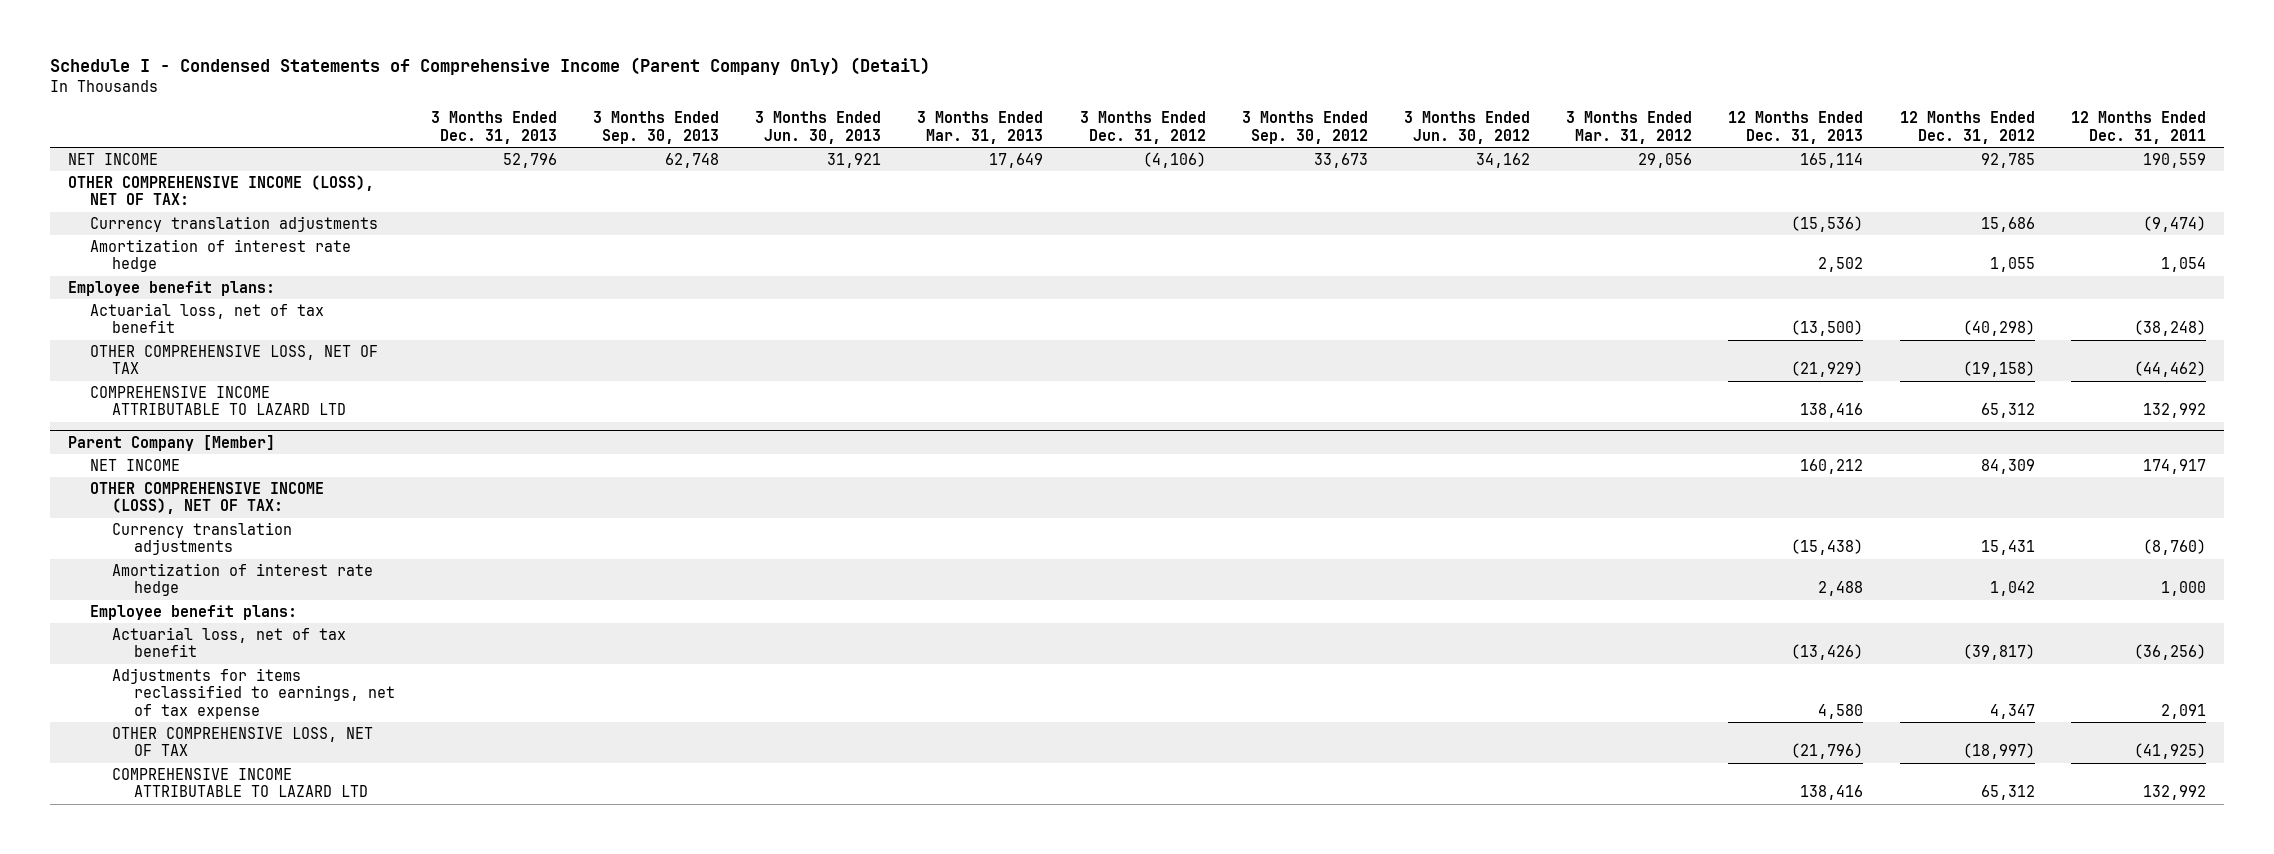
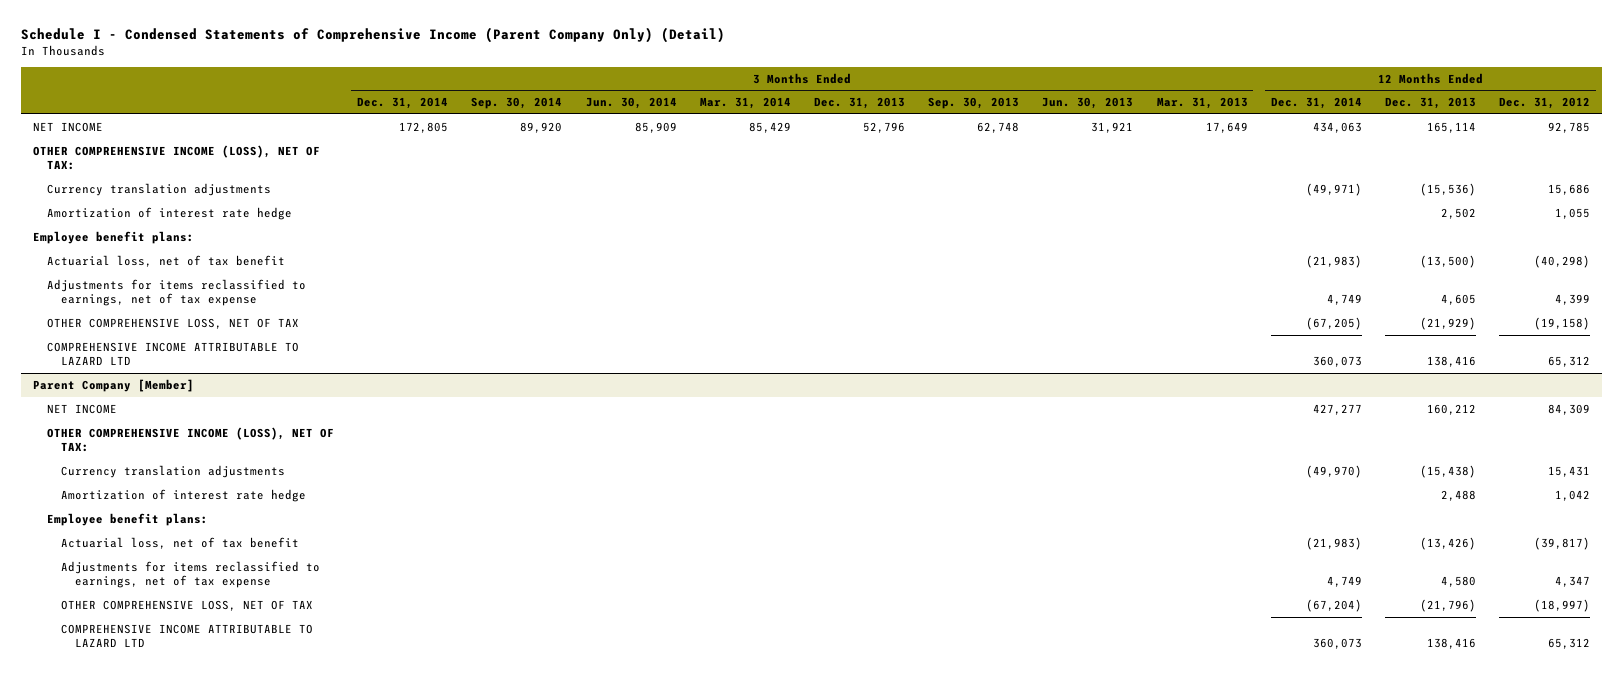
[1079,111,1206,145] 3 Months Ended Dec. 31, 2012 -> none
[1241,111,1368,145] 3 Months Ended Sep. 30, 2012 -> none
[1404,111,1531,145] 3 Months Ended Jun. 30, 2012 -> none
[1566,111,1693,145] 3 Months Ended Mar. 31, 2012 -> none
[2070,111,2206,145] 12 Months Ended Dec. 31, 2011 -> none
none -> [357,97,449,110] Dec. 31, 2014
none -> [471,97,563,110] Sep. 30, 2014
none -> [585,97,677,110] Jun. 30, 2014
none -> [699,97,791,110] Mar. 31, 2014
none -> [1270,97,1362,110] Dec. 31, 2014
none -> [46,278,306,307] Adjustments for items reclassified to earnings, net of tax expense

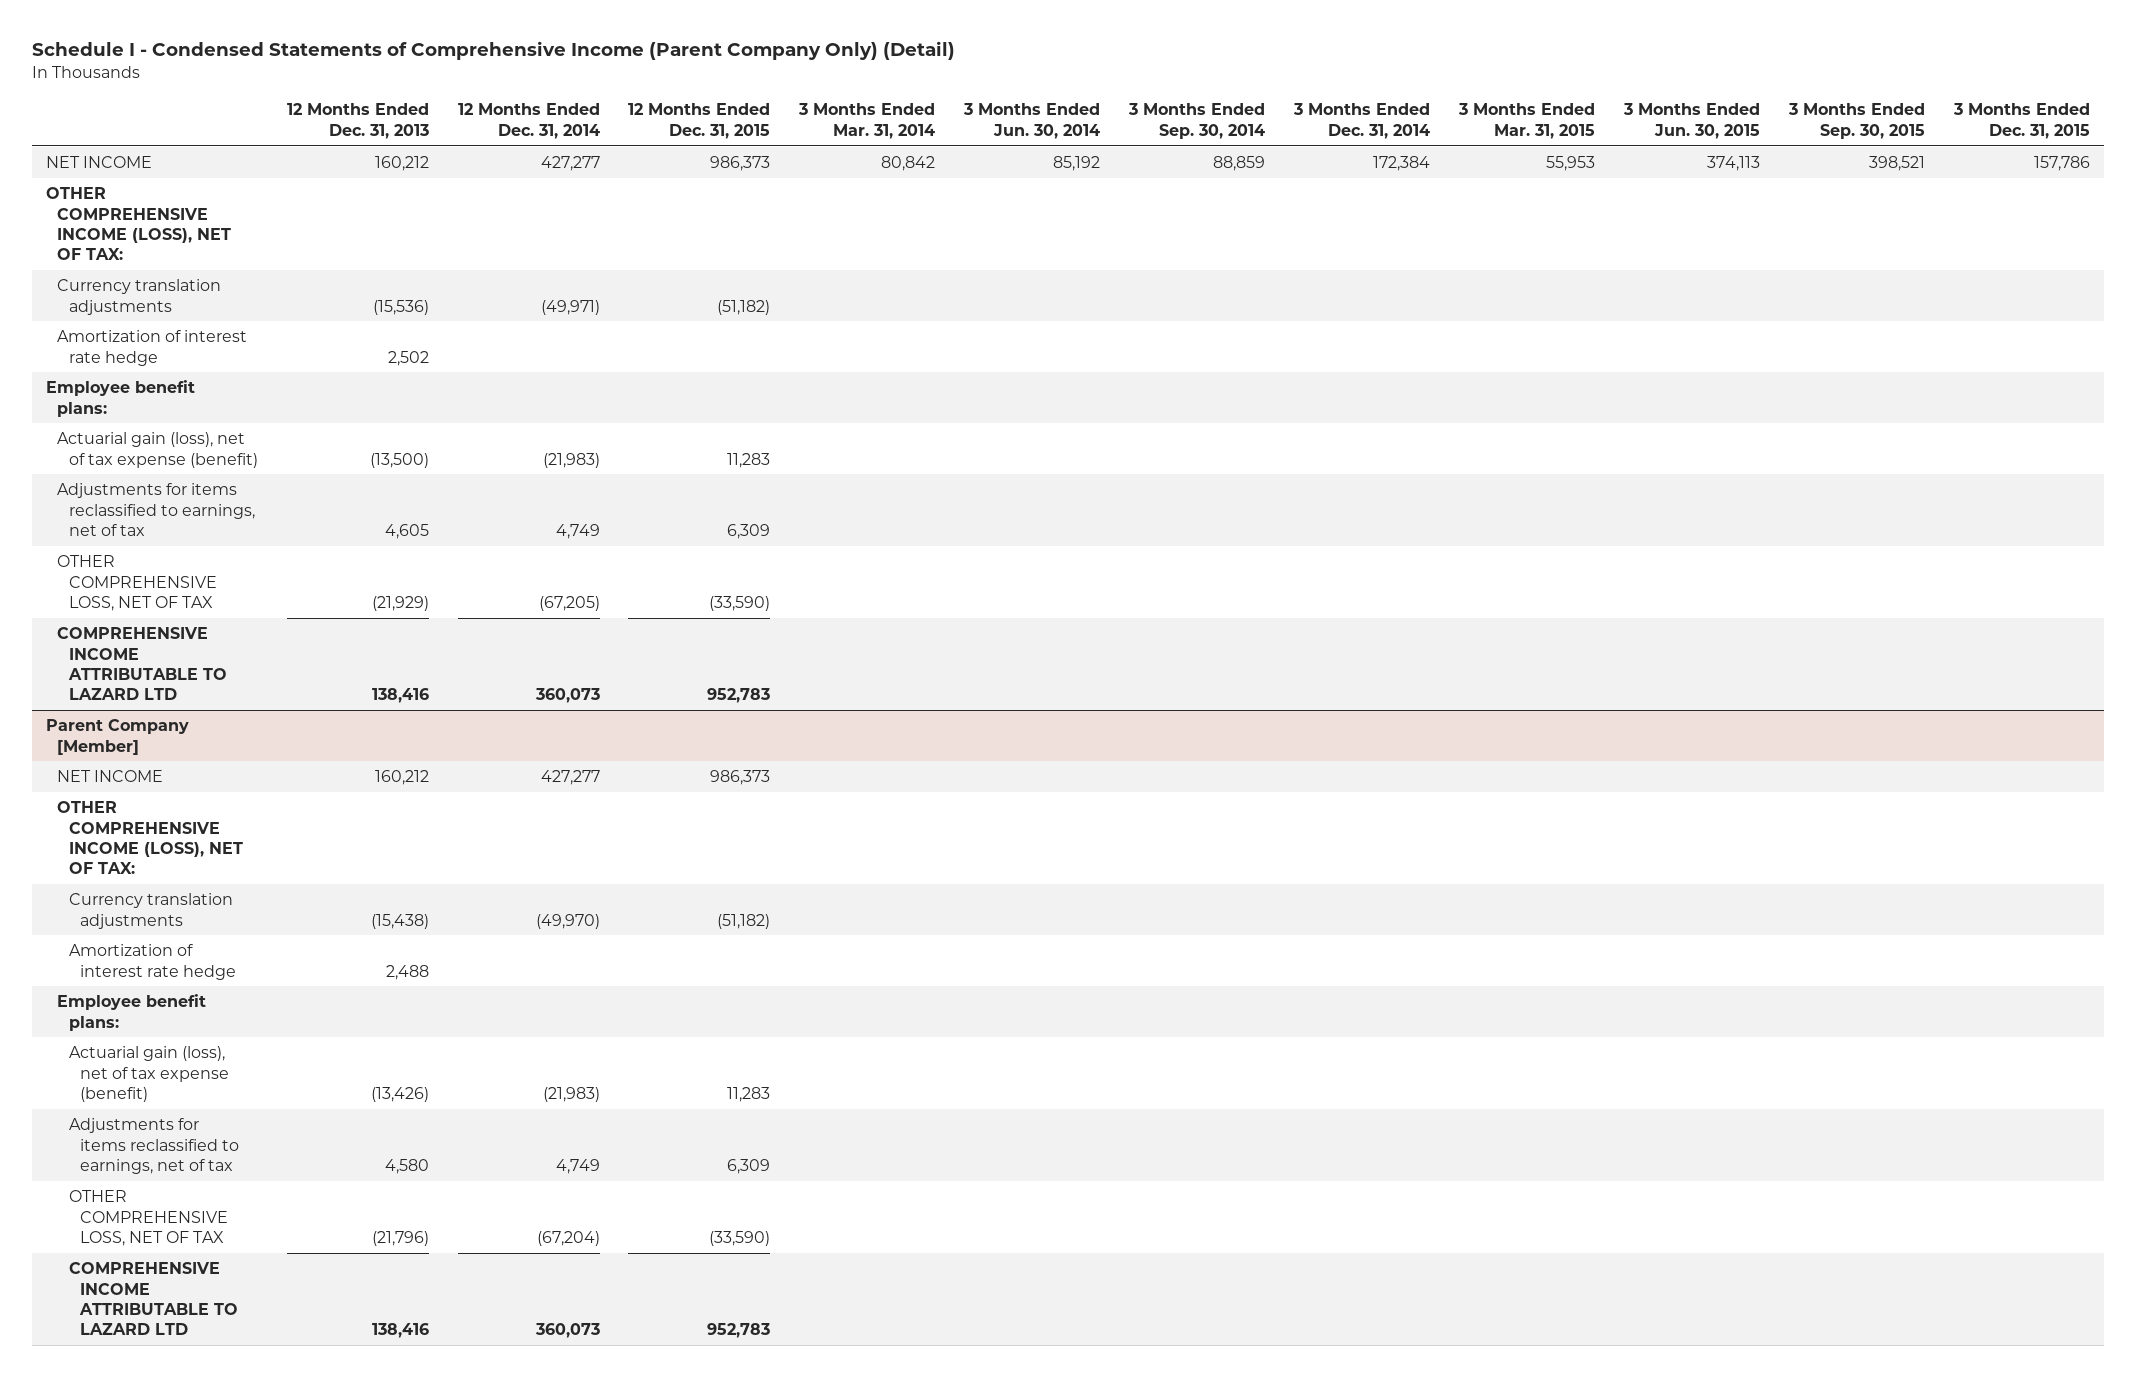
[813,97,905,110] Dec. 31, 2013 -> none
[928,97,1020,110] Sep. 30, 2013 -> none
[1042,97,1134,110] Jun. 30, 2013 -> none
[1156,97,1248,110] Mar. 31, 2013 -> none
[1499,97,1591,110] Dec. 31, 2012 -> none
none -> [628,103,771,139] 12 Months Ended Dec. 31, 2015
none -> [1458,103,1596,139] 3 Months Ended Mar. 31, 2015
none -> [1623,103,1761,139] 3 Months Ended Jun. 30, 2015
none -> [1788,103,1926,139] 3 Months Ended Sep. 30, 2015
none -> [1952,103,2090,139] 3 Months Ended Dec. 31, 2015
[399,121,449,133] 172,805 -> [1373,156,1431,172] 172,384
[520,121,563,133] 89,920 -> [1213,156,1266,172] 88,859
[634,121,677,133] 85,909 -> [1053,156,1101,172] 85,192
[748,121,791,133] 85,429 -> [881,156,936,172] 80,842
[1312,121,1362,133] 434,063 -> [540,156,600,172] 427,277
[1427,121,1477,133] 165,114 -> [374,156,429,172] 160,212
[46,254,285,267] Actuarial loss, net of tax benefit -> [57,432,258,468] Actuarial gain (loss), net of tax expense (benefit)
[46,278,306,307] Adjustments for items reclassified to earnings, net of tax expense -> [57,483,255,537] Adjustments for items reclassified to earnings, net of tax
[60,536,299,549] Actuarial loss, net of tax benefit -> [68,1046,230,1103] Actuarial gain (loss), net of tax expense (benefit)
[60,560,320,589] Adjustments for items reclassified to earnings, net of tax expense -> [68,1118,240,1175] Adjustments for items reclassified to earnings, net of tax

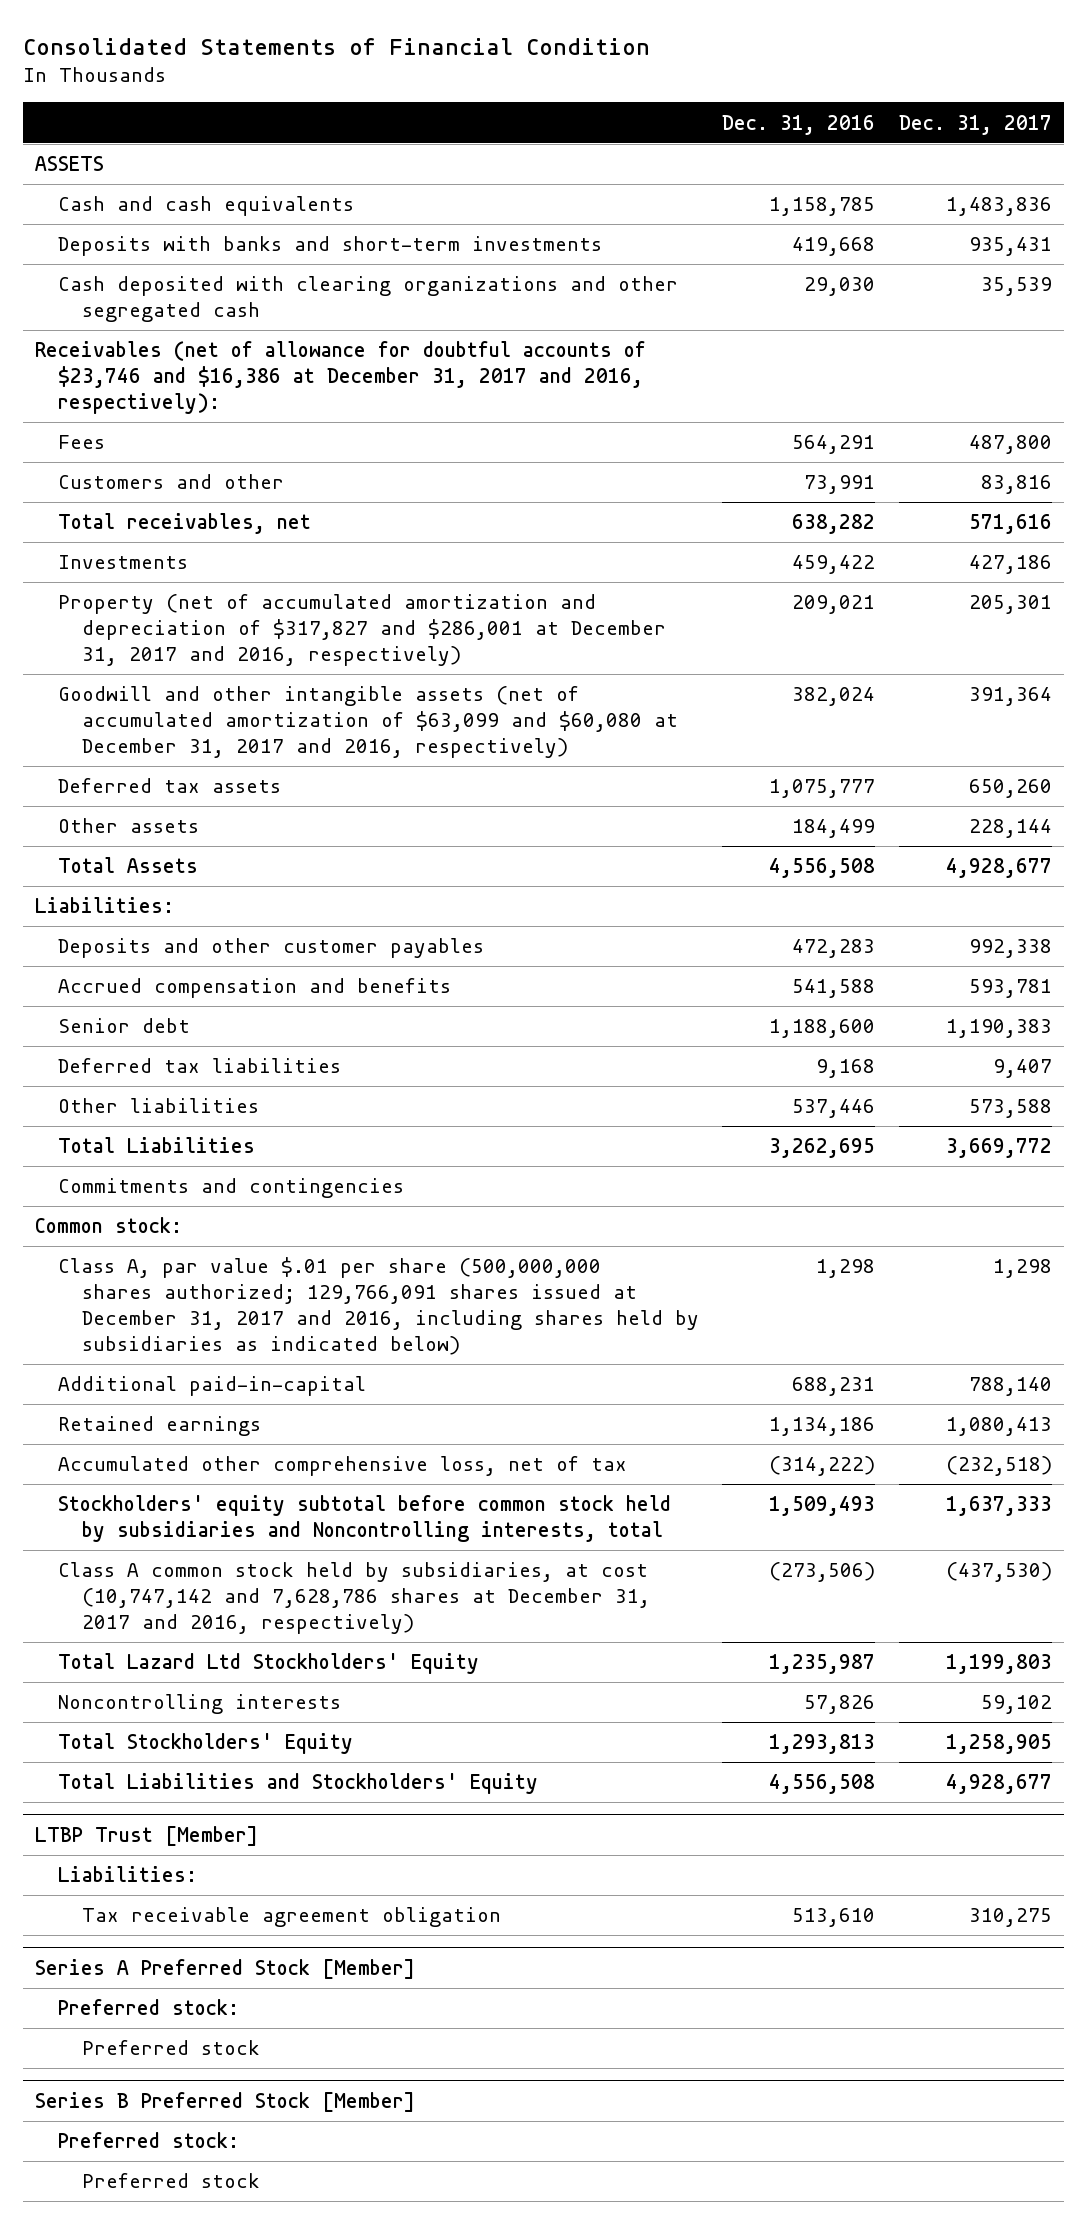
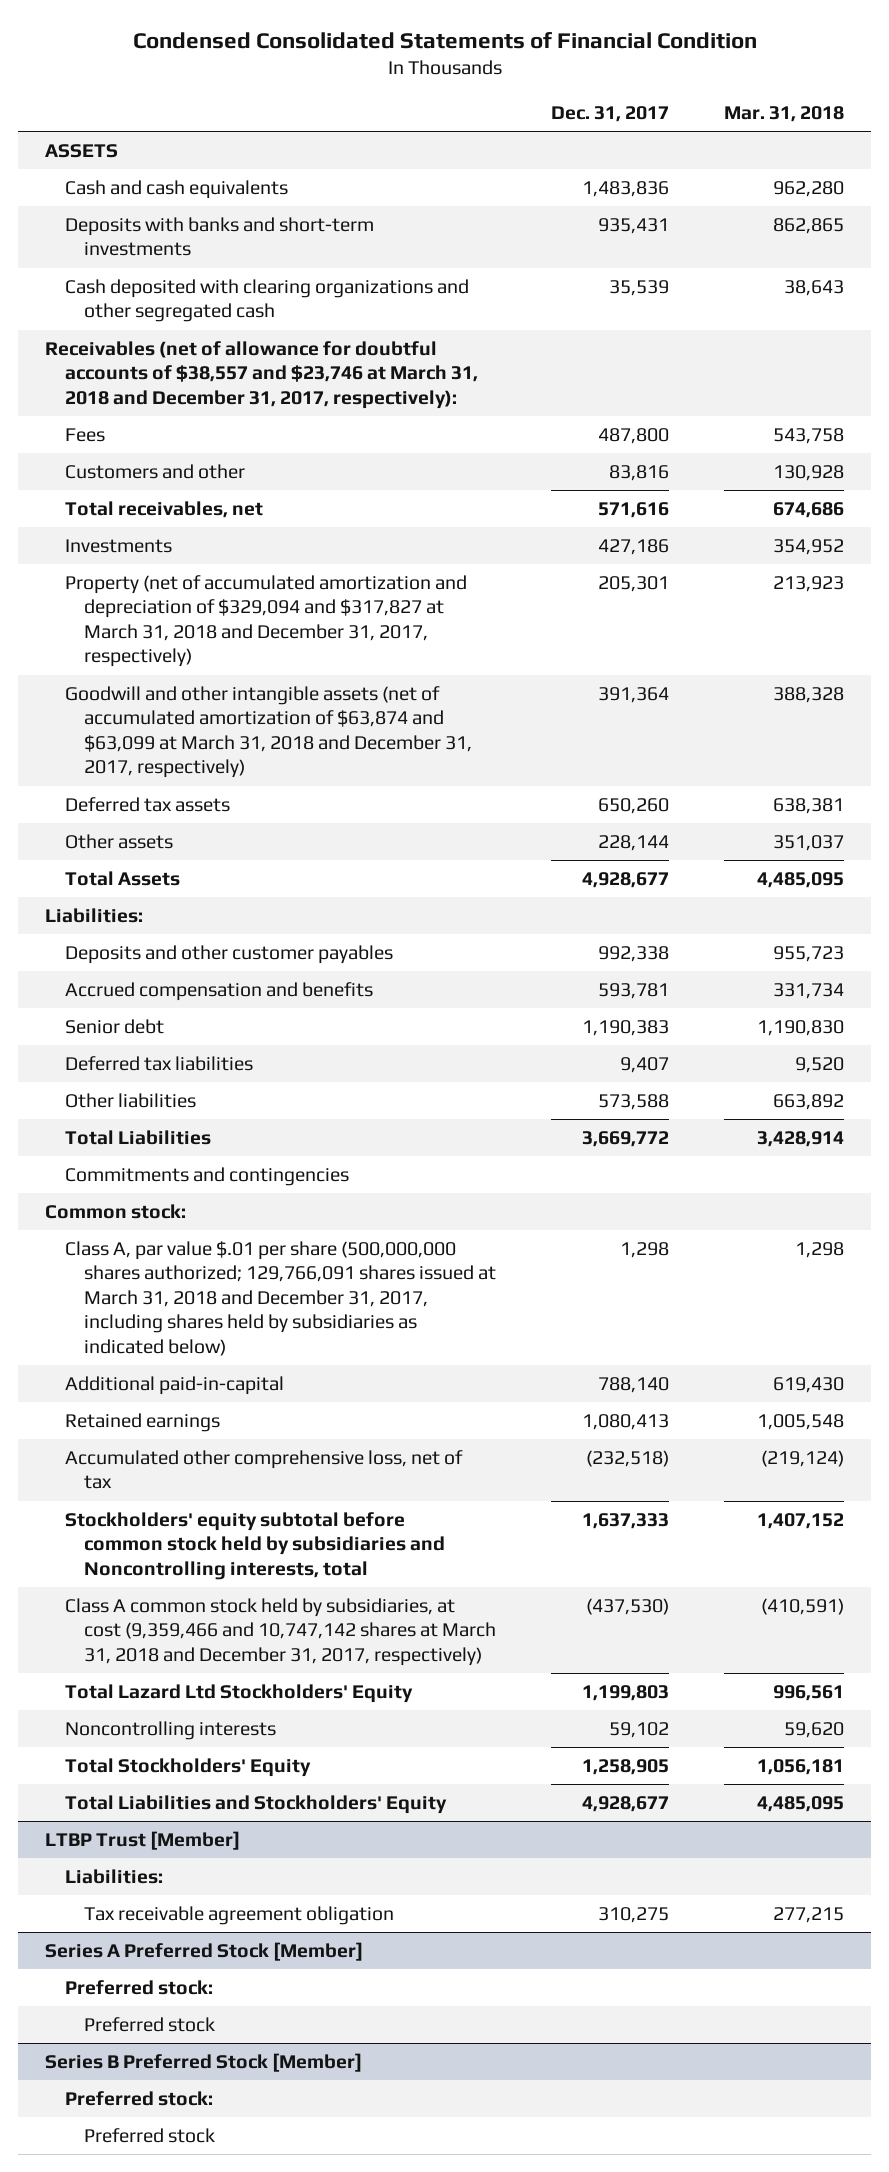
[23,37,651,55] Consolidated Statements of Financial Condition -> [132,32,757,50] Condensed Consolidated Statements of Financial Condition
[722,114,876,135] Dec. 31, 2016 -> none
none -> [723,105,844,122] Mar. 31, 2018
[34,341,646,415] Receivables (net of allowance for doubtful accounts of $23,746 and $16,386 at December 31, 2017 and 2016, respectively): -> [45,341,478,409] Receivables (net of allowance for doubtful accounts of $38,557 and $23,746 at March 31, 2018 and December 31, 2017, respectively):
[58,594,666,667] Property (net of accumulated amortization and depreciation of $317,827 and $286,001 at December 31, 2017 and 2016, respectively) -> [64,575,467,668] Property (net of accumulated amortization and depreciation of $329,094 and $317,827 at March 31, 2018 and December 31, 2017, respectively)
[58,686,678,759] Goodwill and other intangible assets (net of accumulated amortization of $63,099 and $60,080 at December 31, 2017 and 2016, respectively) -> [64,686,473,779] Goodwill and other intangible assets (net of accumulated amortization of $63,874 and $63,099 at March 31, 2018 and December 31, 2017, respectively)
[58,1257,699,1356] Class A, par value $.01 per share (500,000,000 shares authorized; 129,766,091 shares issued at December 31, 2017 and 2016, including shares held by subsidiaries as indicated below) -> [64,1241,497,1356] Class A, par value $.01 per share (500,000,000 shares authorized; 129,766,091 shares issued at March 31, 2018 and December 31, 2017, including shares held by subsidiaries as indicated below)
[58,1562,650,1635] Class A common stock held by subsidiaries, at cost (10,747,142 and 7,628,786 shares at December 31, 2017 and 2016, respectively) -> [64,1598,497,1666] Class A common stock held by subsidiaries, at cost (9,359,466 and 10,747,142 shares at March 31, 2018 and December 31, 2017, respectively)

